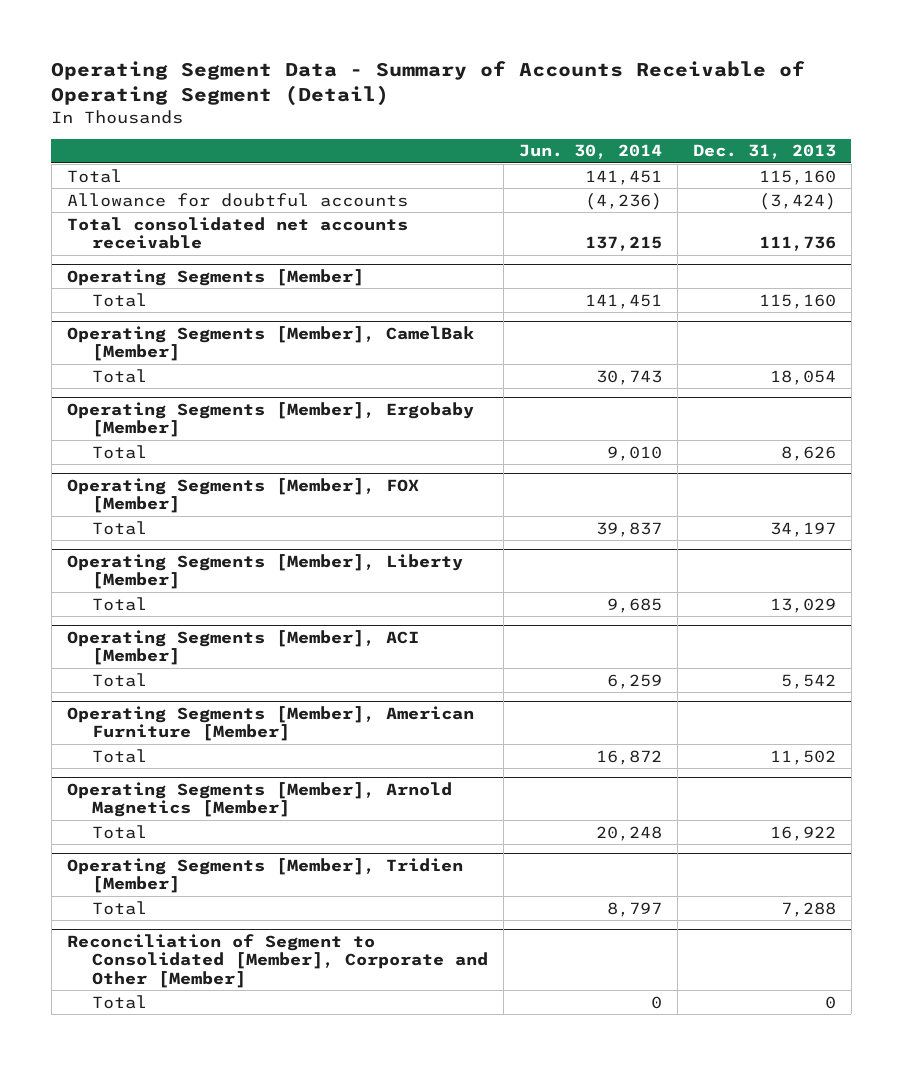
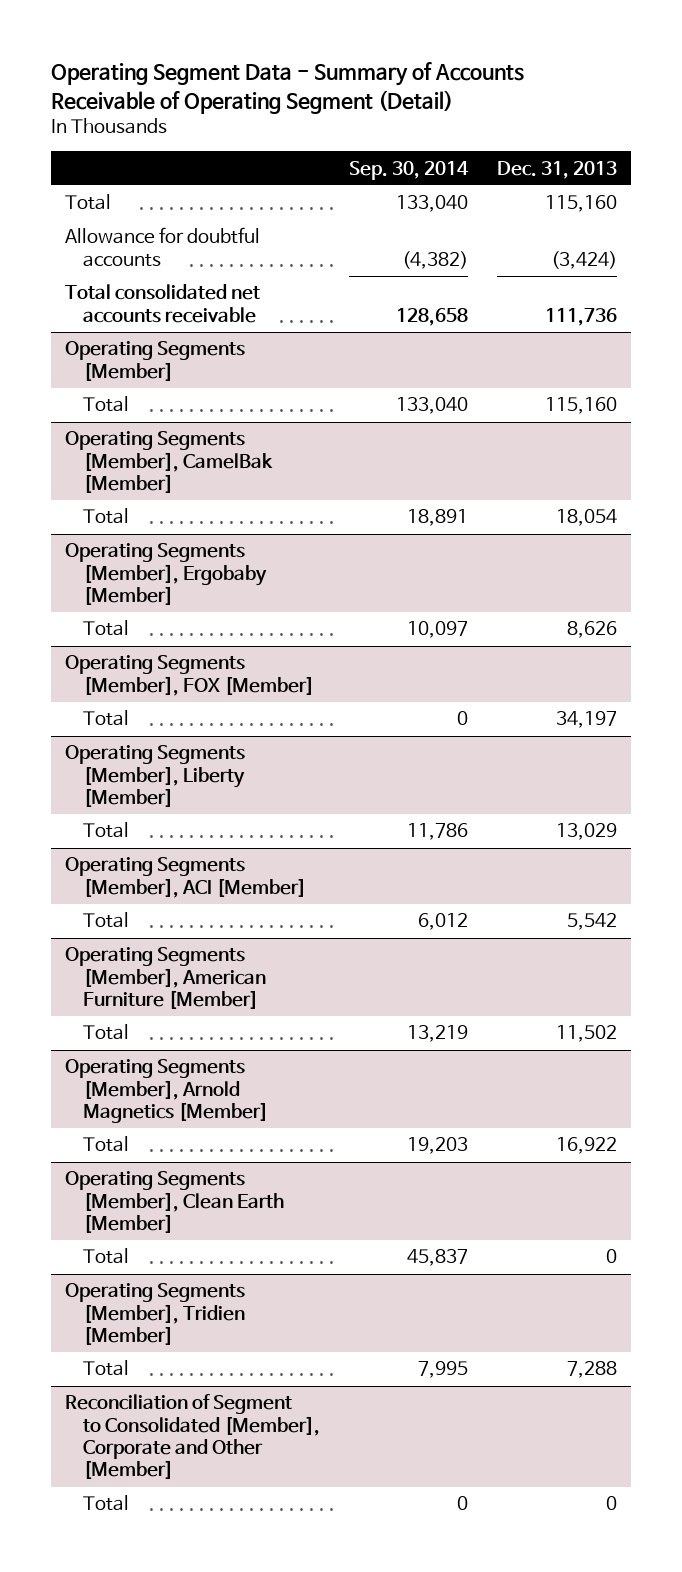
[518,144,662,160] Jun. 30, 2014 -> none
none -> [348,160,469,180] Sep. 30, 2014
none -> [65,1171,285,1234] Operating Segments [Member], Clean Earth [Member]
none -> [83,1248,130,1265] Total

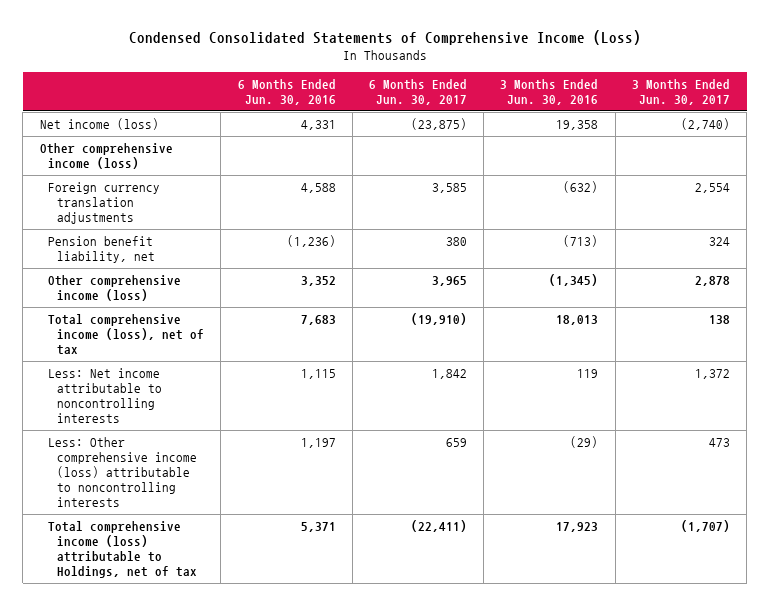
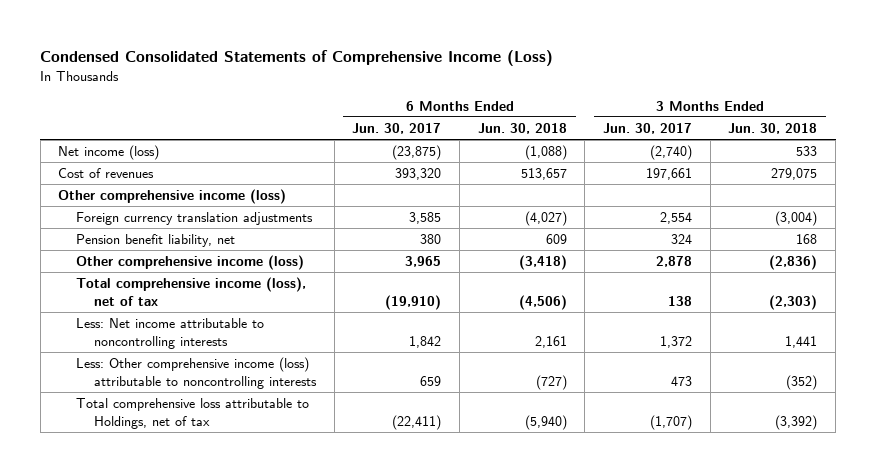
[237,78,336,105] 6 Months Ended Jun. 30, 2016 -> none
[500,78,599,105] 3 Months Ended Jun. 30, 2016 -> none
none -> [477,122,567,134] Jun. 30, 2018
none -> [728,122,818,134] Jun. 30, 2018
none -> [58,167,155,178] Cost of revenues
[48,521,198,579] Total comprehensive income (loss) attributable to Holdings, net of tax -> [76,397,310,429] Total comprehensive loss attributable to Holdings, net of tax

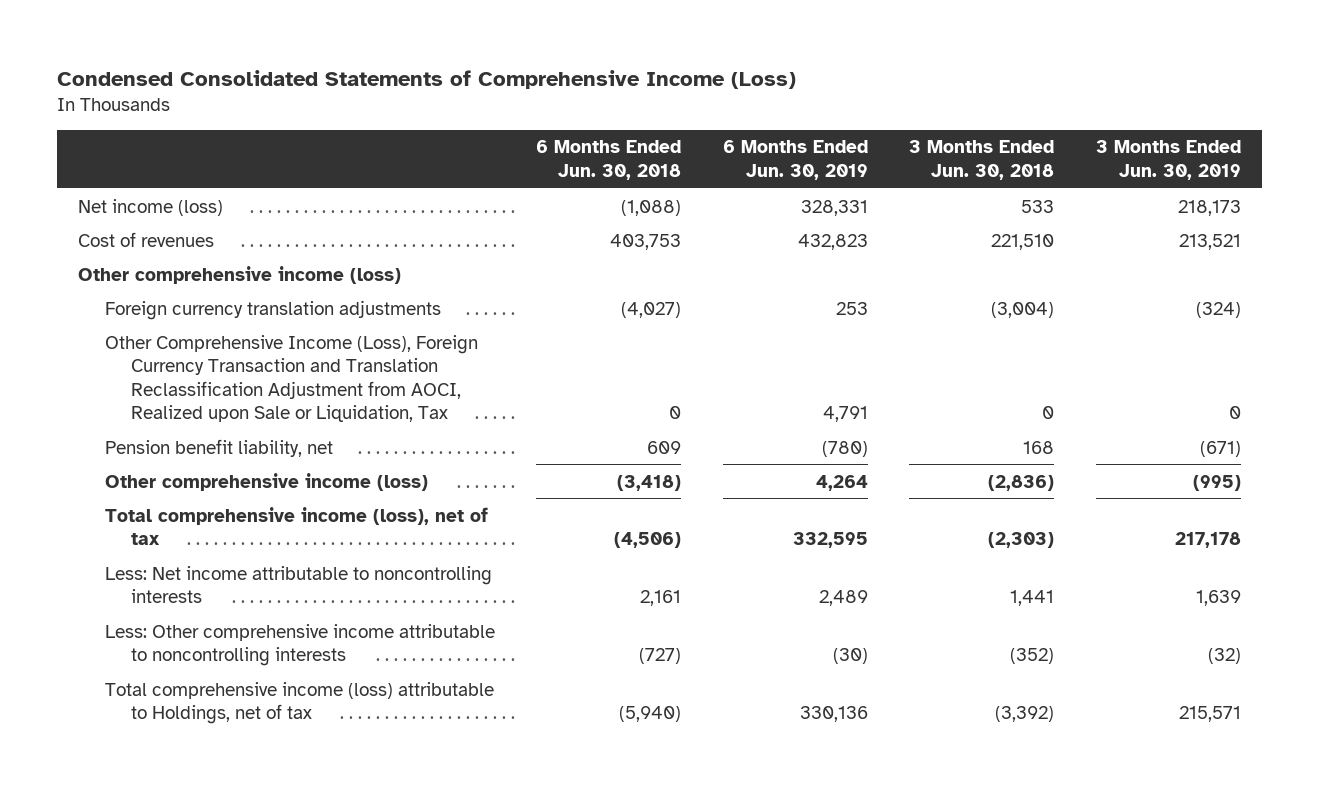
[352,122,442,134] Jun. 30, 2017 -> none
[603,122,693,134] Jun. 30, 2017 -> none
none -> [722,140,868,181] 6 Months Ended Jun. 30, 2019
none -> [1096,140,1242,181] 3 Months Ended Jun. 30, 2019
[520,167,567,180] 513,657 -> [610,233,682,250] 403,753
[771,167,818,180] 279,075 -> [991,233,1055,250] 221,510
none -> [104,334,478,423] Other Comprehensive Income (Loss), Foreign Currency Transaction and Translation Reclassification Adjustment from AOCI, Realized upon Sale or Liquidation, Tax
[76,356,318,389] Less: Other comprehensive income (loss) attributable to noncontrolling interests -> [104,623,495,667] Less: Other comprehensive income attributable to noncontrolling interests
[76,397,310,429] Total comprehensive loss attributable to Holdings, net of tax -> [104,681,494,725] Total comprehensive income (loss) attributable to Holdings, net of tax

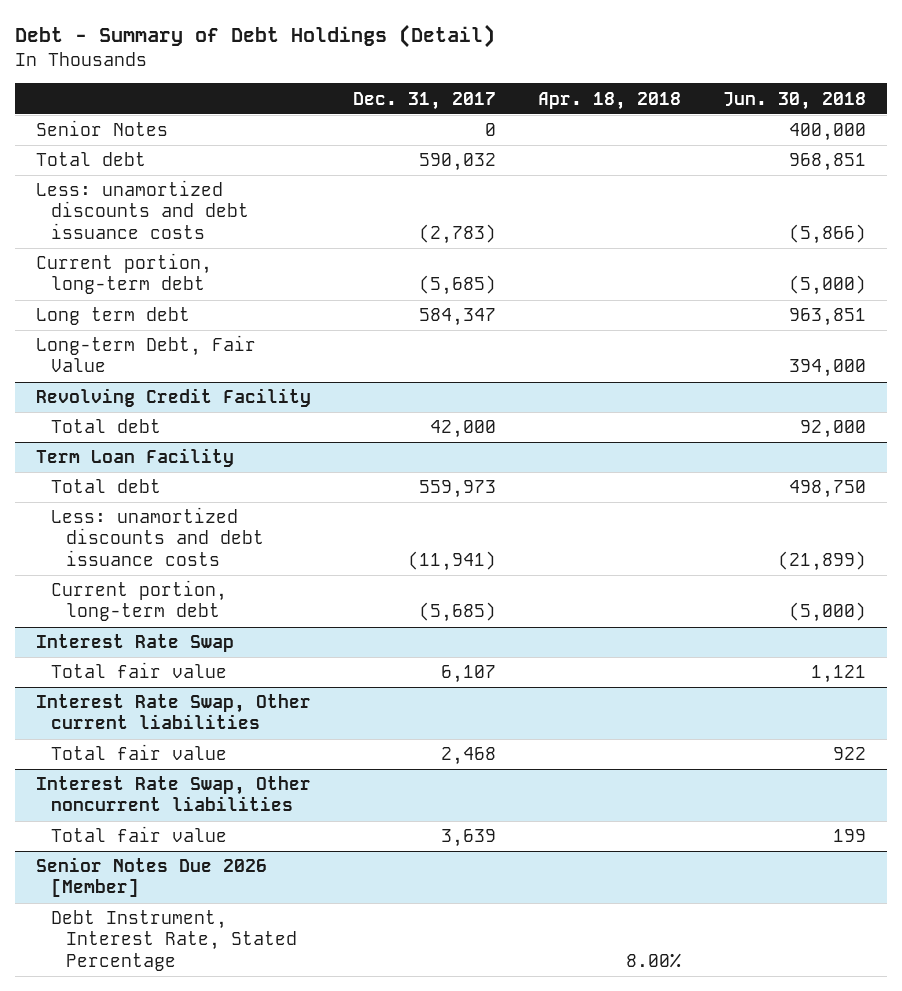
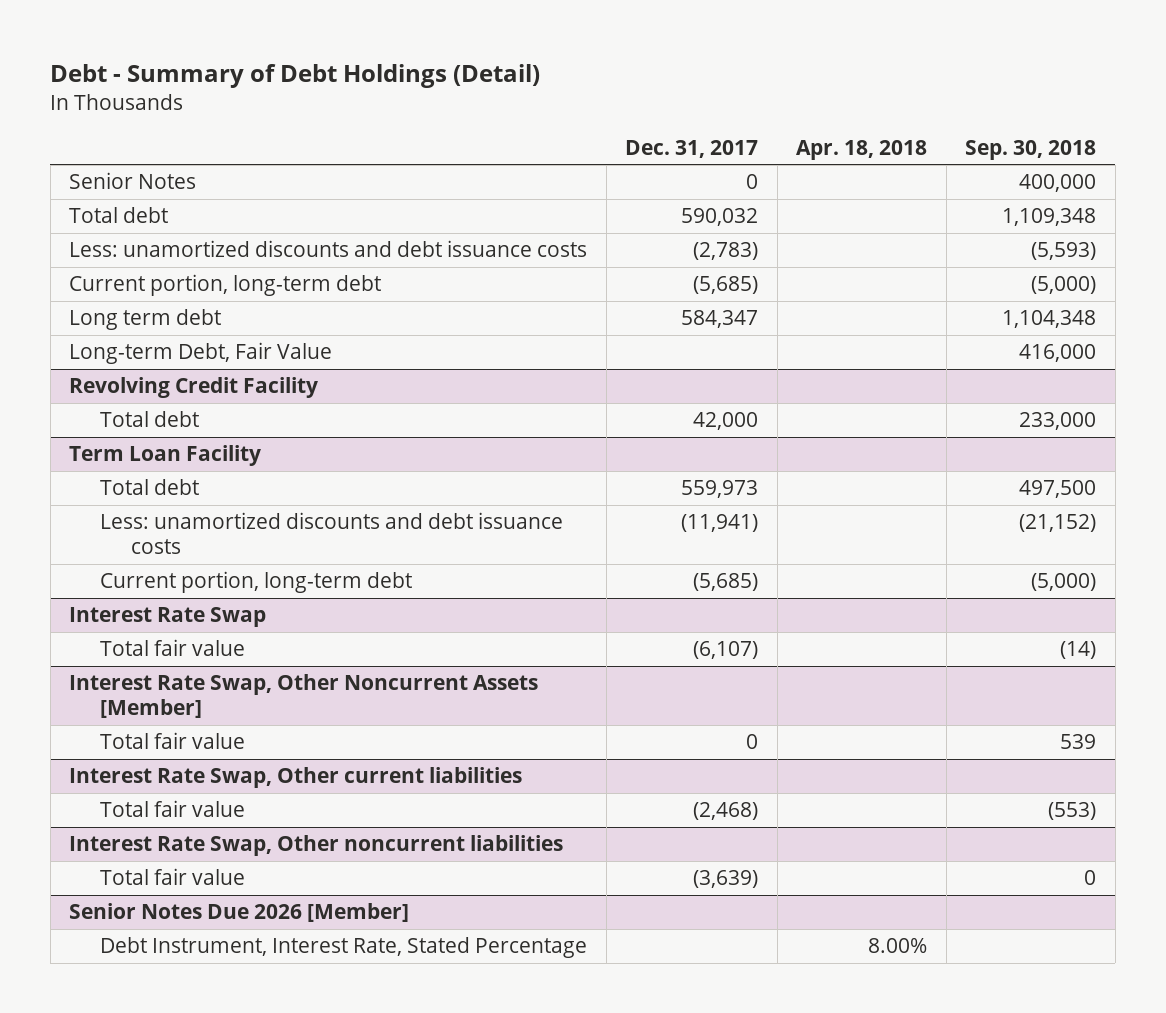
[723,91,867,110] Jun. 30, 2018 -> none
none -> [965,139,1097,160] Sep. 30, 2018
[441,665,497,684] 6,107 -> [693,641,759,660] (6,107)
none -> [69,674,539,719] Interest Rate Swap, Other Noncurrent Assets [Member]
none -> [100,732,246,750] Total fair value
[441,747,497,766] 2,468 -> [693,802,759,821] (2,468)
[441,829,497,848] 3,639 -> [693,870,759,889] (3,639)

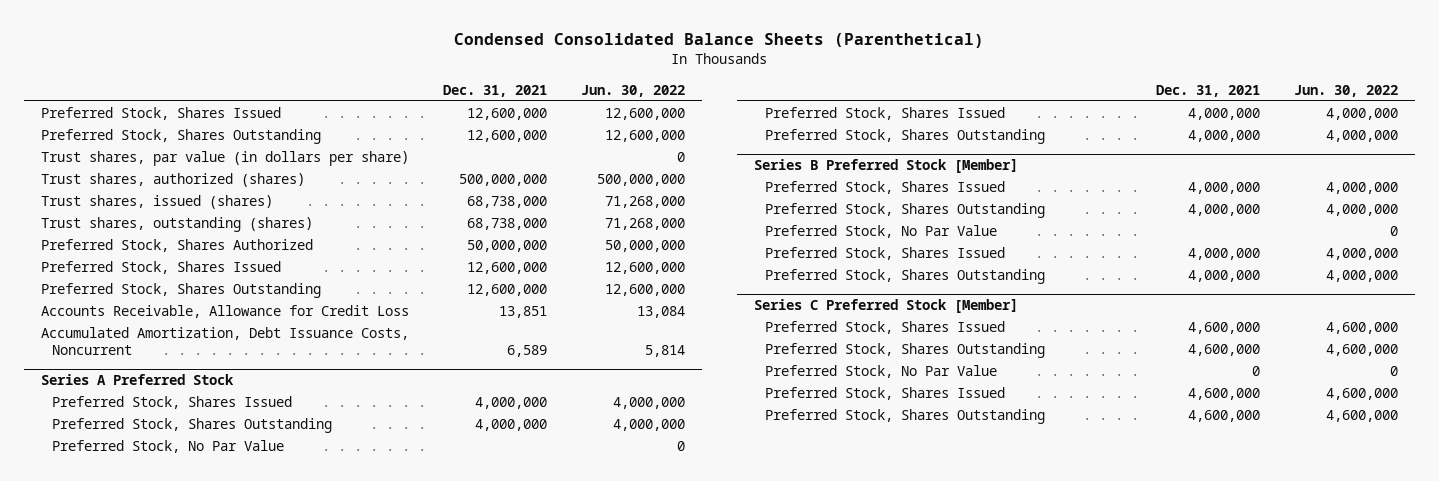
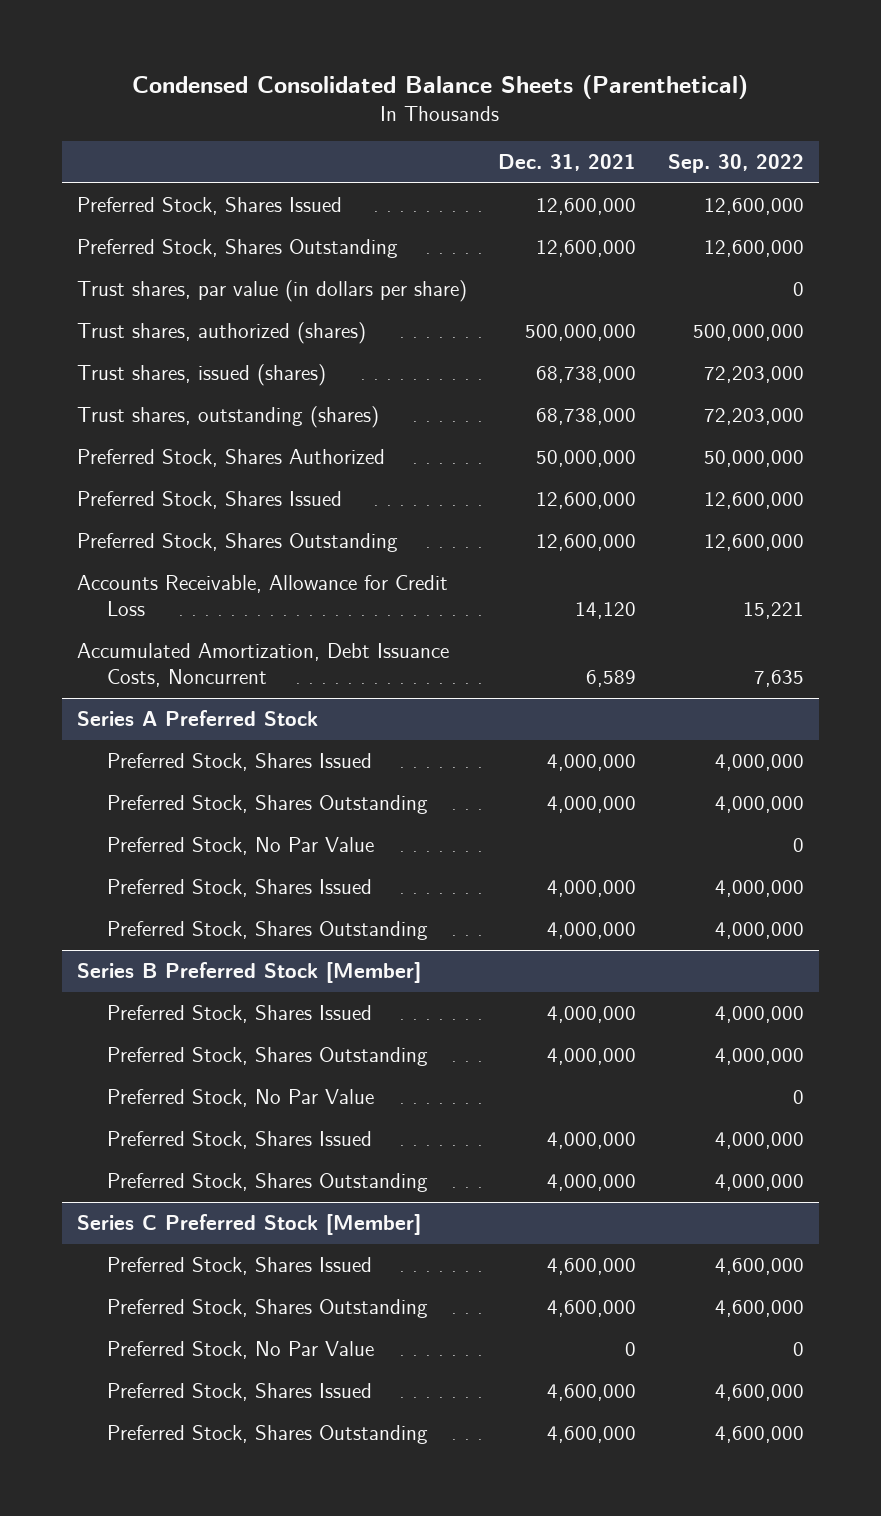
[580,84,685,97] Jun. 30, 2022 -> none
none -> [667,154,804,174] Sep. 30, 2022
[498,306,547,319] 13,851 -> [575,601,637,619] 14,120

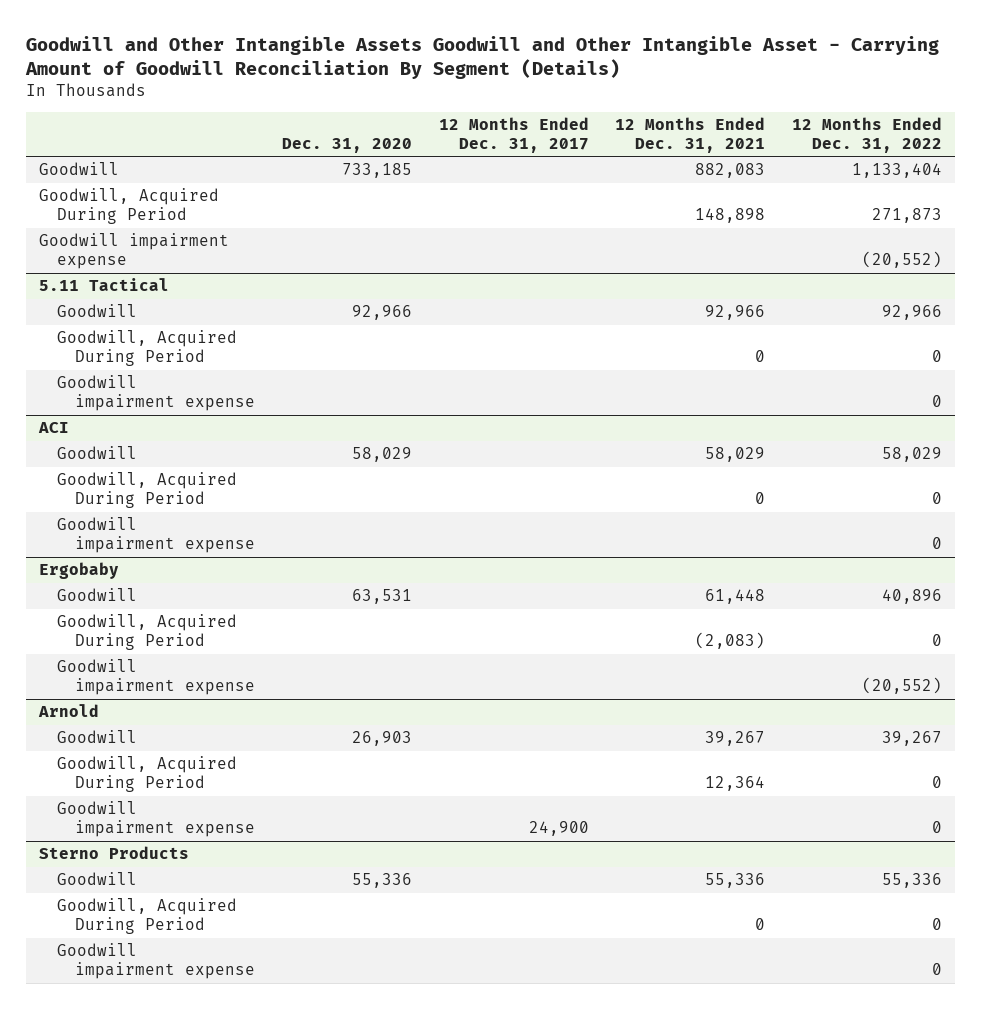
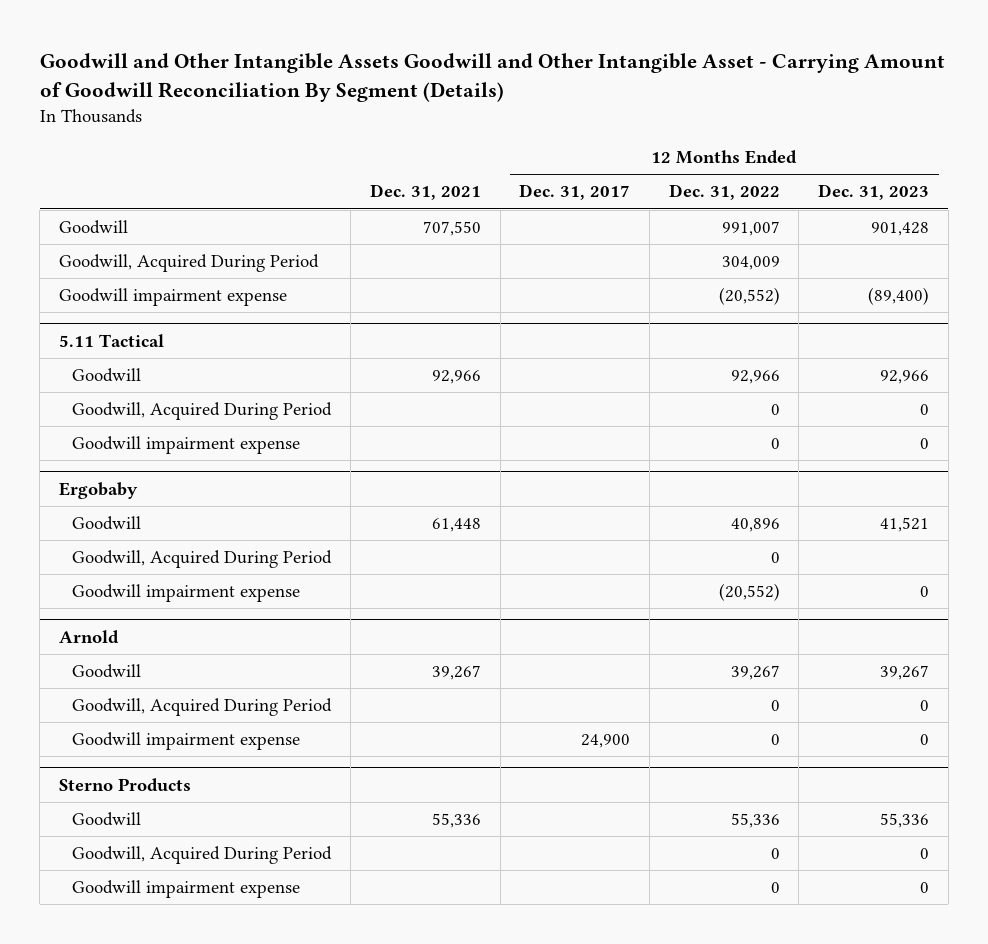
[282,137,413,153] Dec. 31, 2020 -> none
[615,117,766,153] 12 Months Ended Dec. 31, 2021 -> none
none -> [369,184,481,201] Dec. 31, 2021
none -> [818,184,930,201] Dec. 31, 2023
[851,163,942,179] 1,133,404 -> [721,221,780,237] 991,007
[871,208,942,224] 271,873 -> [721,256,780,271] 304,009
[38,422,70,434] ACI -> none
[57,446,138,460] Goodwill -> none
[57,472,238,509] Goodwill, Acquired During Period -> none
[57,517,256,554] Goodwill impairment expense -> none

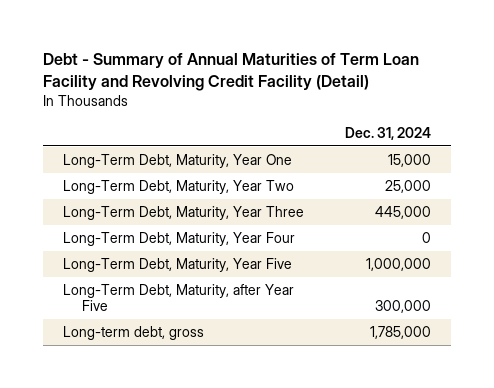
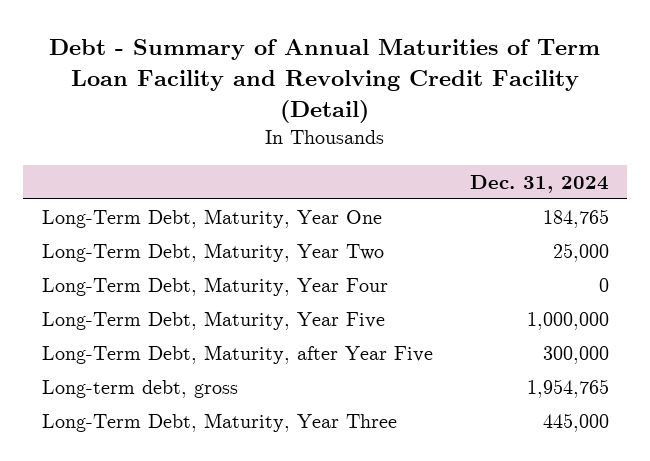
[387,154,431,168] 15,000 -> [542,209,609,229] 184,765
[369,326,431,340] 1,785,000 -> [526,379,609,399] 1,954,765
[63,206,305,221] Long-Term Debt, Maturity, Year Three -> [41,413,397,433] Long-Term Debt, Maturity, Year Three

